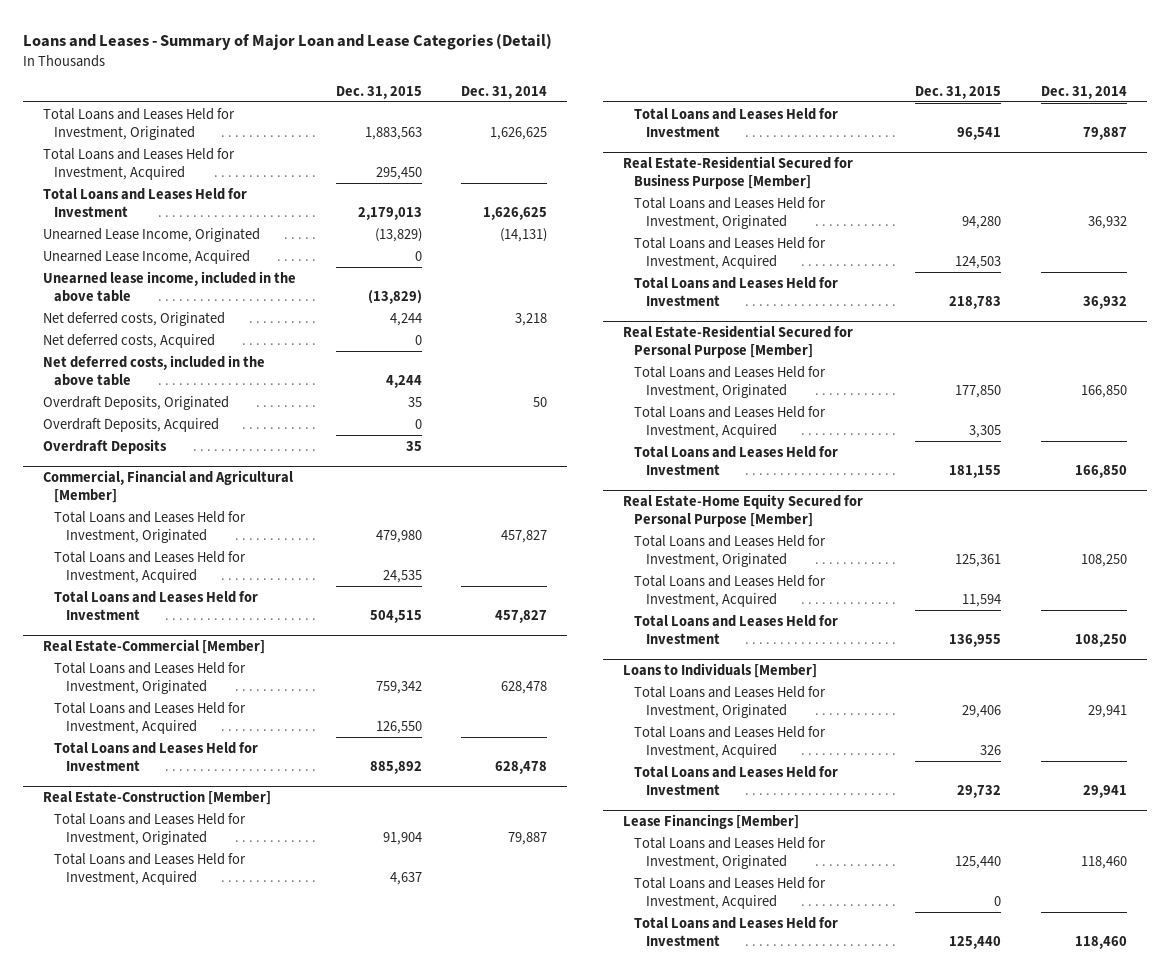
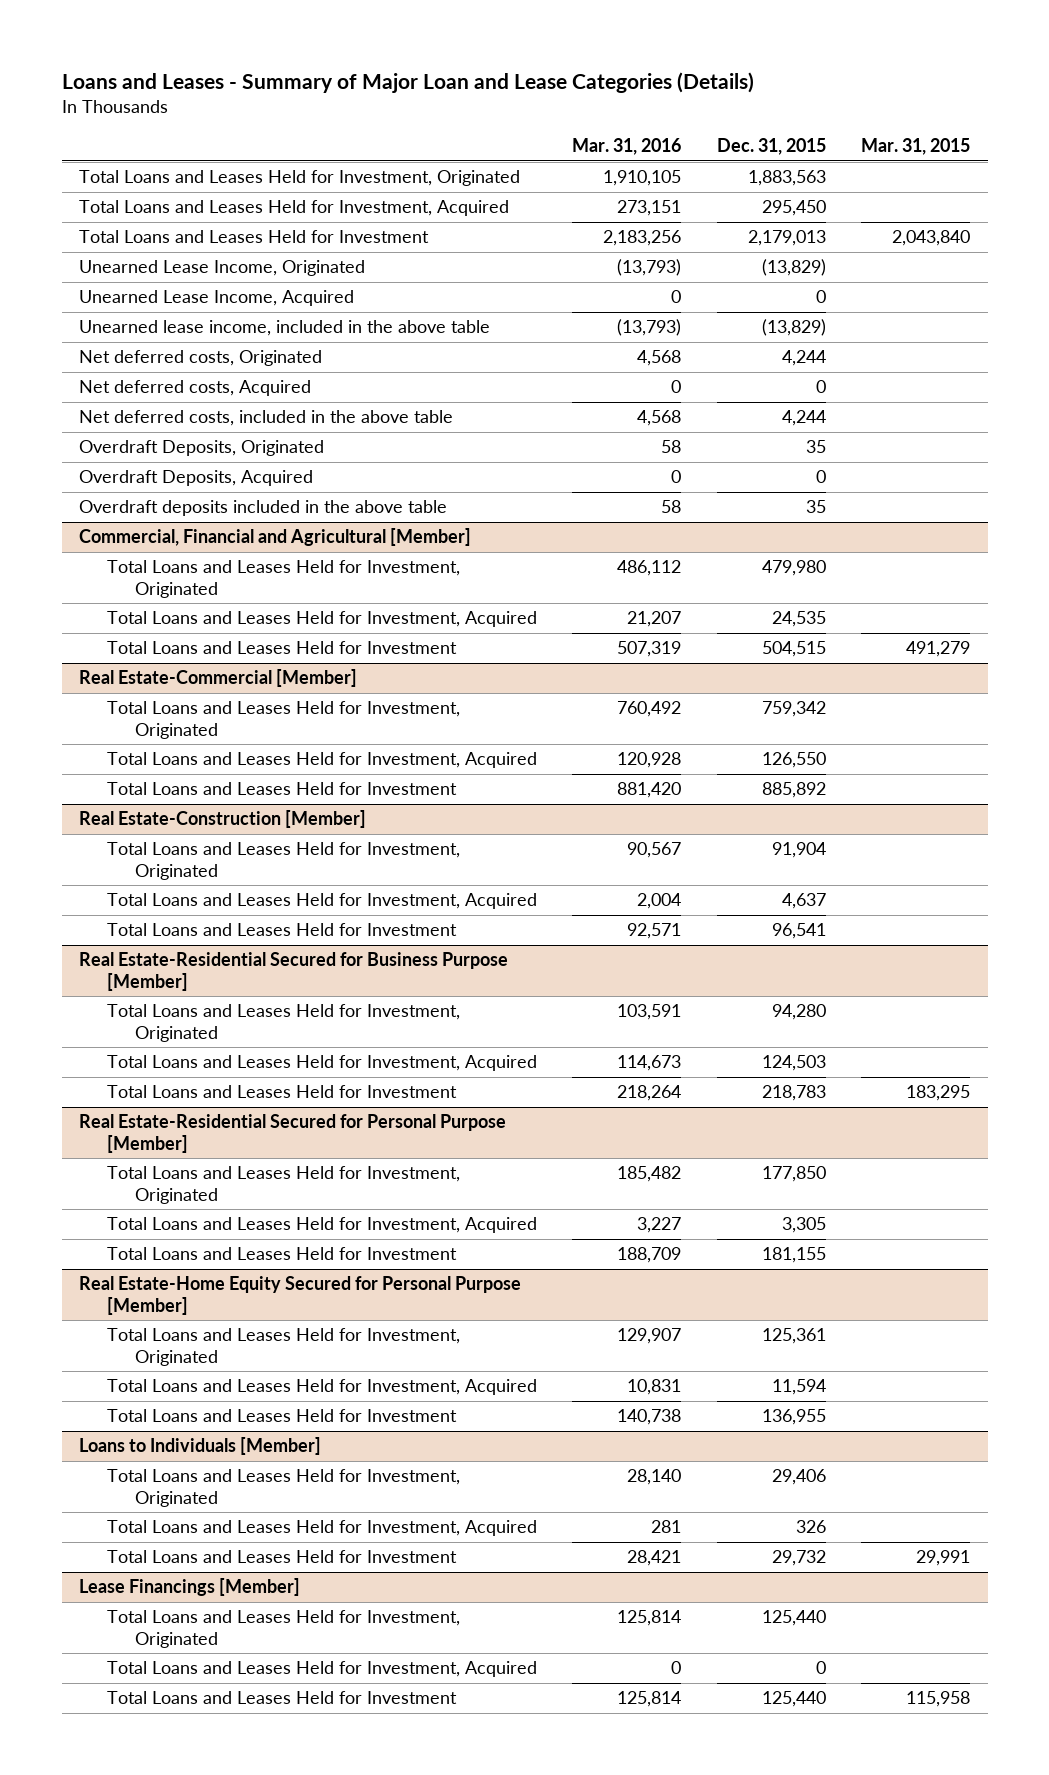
[23,32,553,50] Loans and Leases - Summary of Major Loan and Lease Categories (Detail) -> [61,72,754,94] Loans and Leases - Summary of Major Loan and Lease Categories (Details)
[461,85,548,99] Dec. 31, 2014 -> none
none -> [572,138,682,156] Mar. 31, 2016
none -> [860,138,970,156] Mar. 31, 2015
[43,438,168,454] Overdraft Deposits -> [79,500,448,517] Overdraft deposits included in the above table

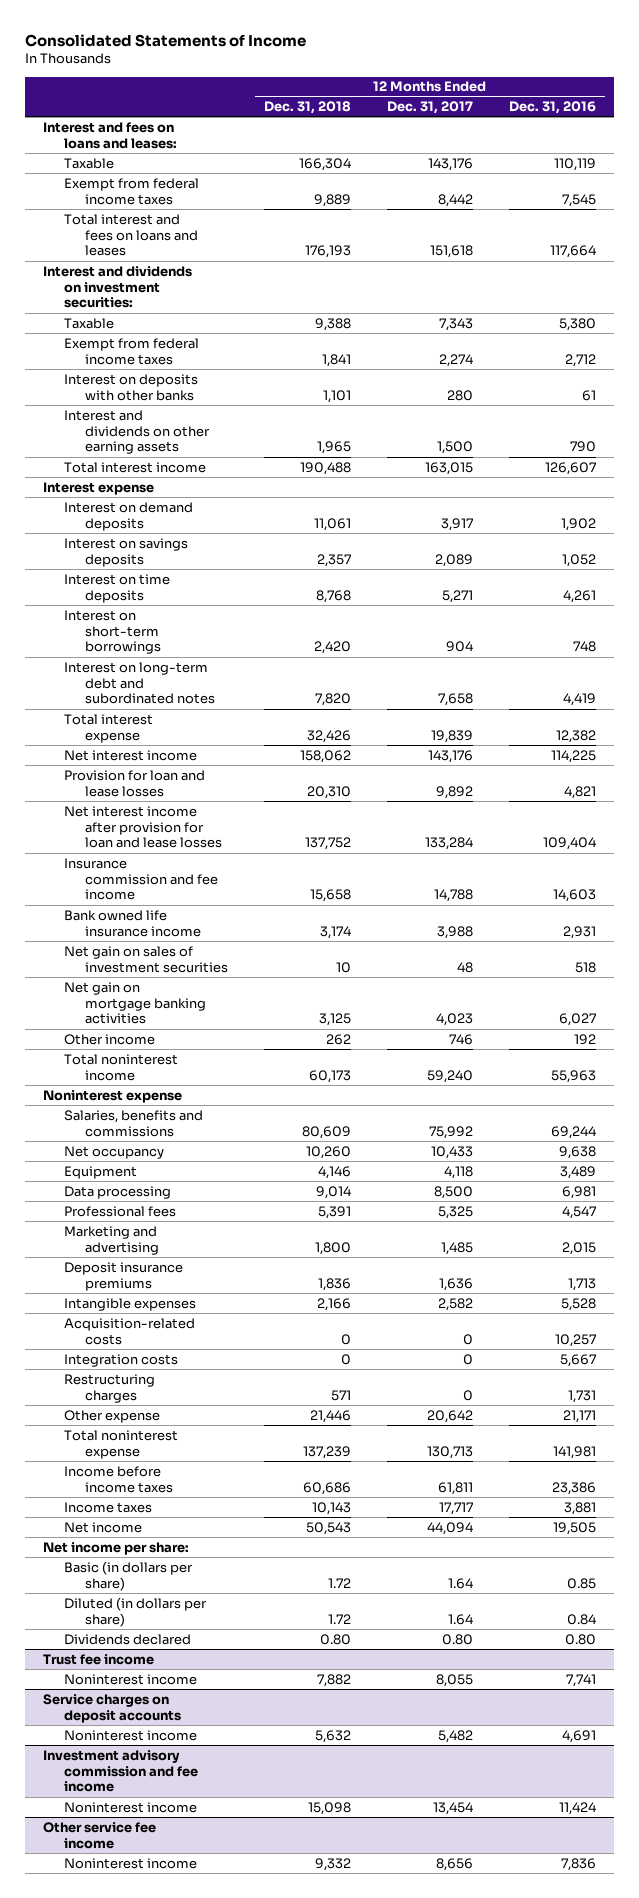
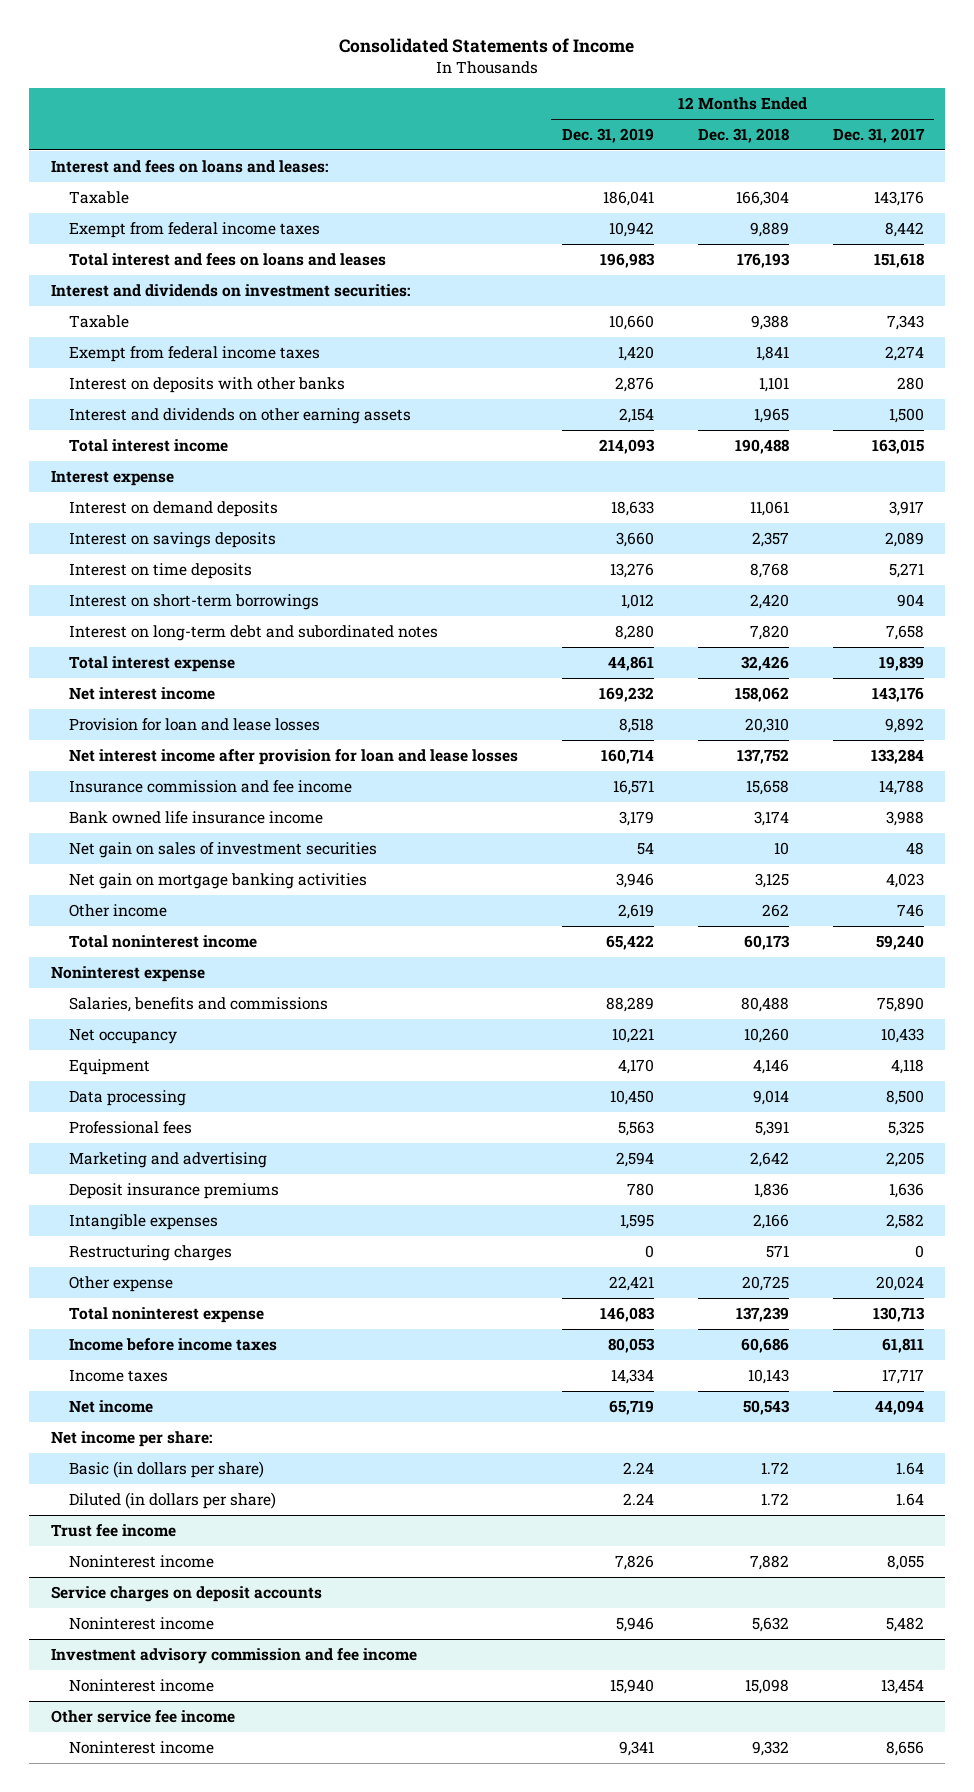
[508,101,596,115] Dec. 31, 2016 -> none
none -> [562,127,655,143] Dec. 31, 2019
[301,1125,351,1139] 80,609 -> [740,996,789,1012] 80,488
[428,1125,473,1139] 75,992 -> [876,996,924,1012] 75,890
[314,1241,351,1255] 1,800 -> [749,1151,789,1167] 2,642
[440,1241,473,1255] 1,485 -> [885,1151,924,1167] 2,205
[64,1317,196,1345] Acquisition-related costs -> none
[64,1353,179,1367] Integration costs -> none
[309,1409,351,1423] 21,446 -> [741,1275,789,1291] 20,725
[426,1409,473,1423] 20,642 -> [875,1275,924,1291] 20,024
[64,1633,192,1645] Dividends declared -> none

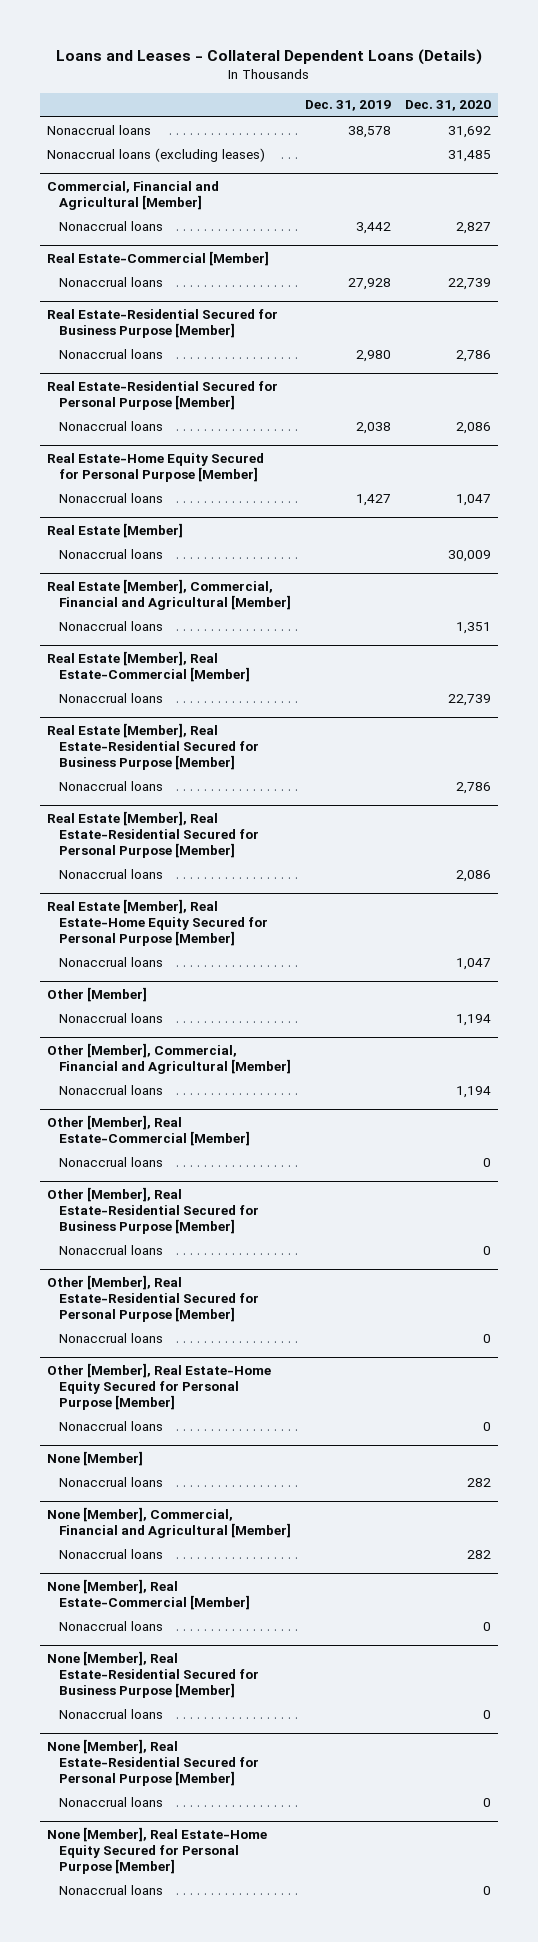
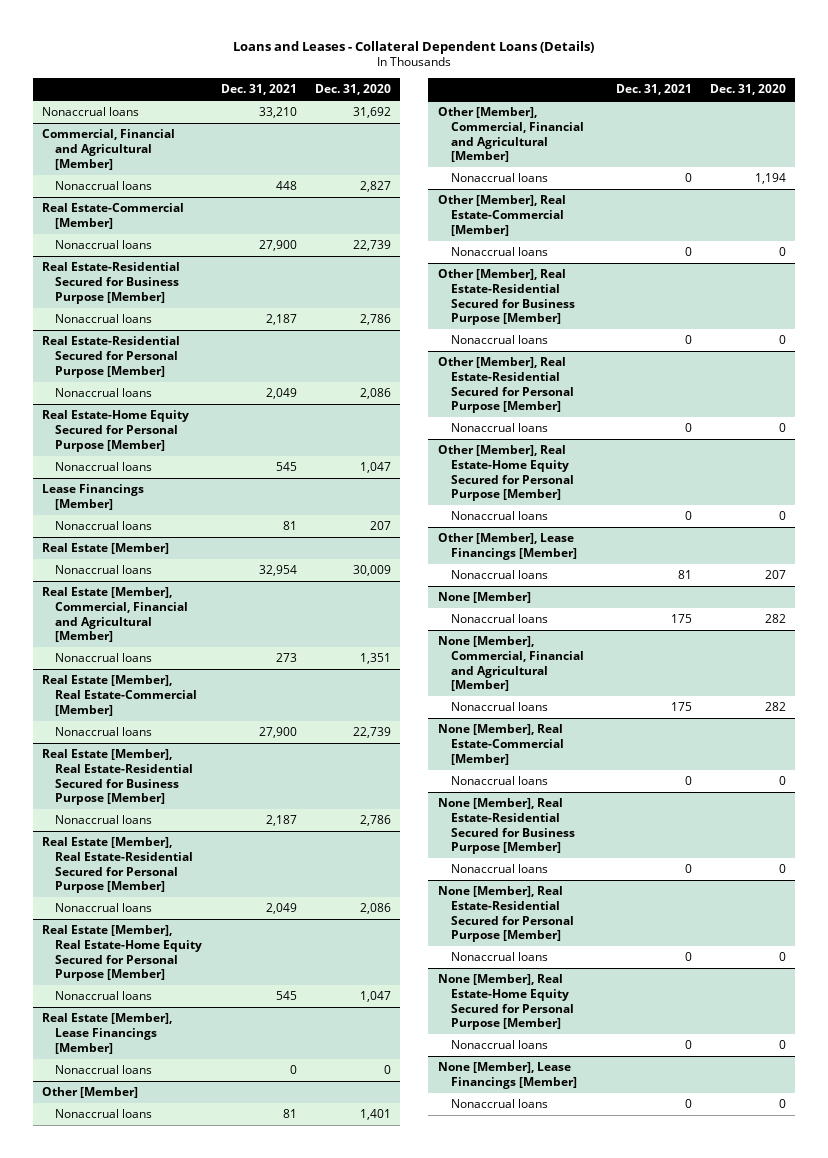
[304,100,391,112] Dec. 31, 2019 -> none
none -> [220,84,297,96] Dec. 31, 2021
[47,147,266,162] Nonaccrual loans (excluding leases) -> none
none -> [42,484,145,510] Lease Financings [Member]
none -> [55,521,153,531] Nonaccrual loans
none -> [42,1013,173,1054] Real Estate [Member], Lease Financings [Member]
none -> [55,1065,153,1075] Nonaccrual loans
[456,1013,492,1026] 1,194 -> [359,1109,391,1121] 1,401
none -> [437,533,577,560] Other [Member], Lease Financings [Member]
none -> [450,570,548,580] Nonaccrual loans
none -> [437,1062,577,1089] None [Member], Lease Financings [Member]
none -> [450,1099,548,1109] Nonaccrual loans

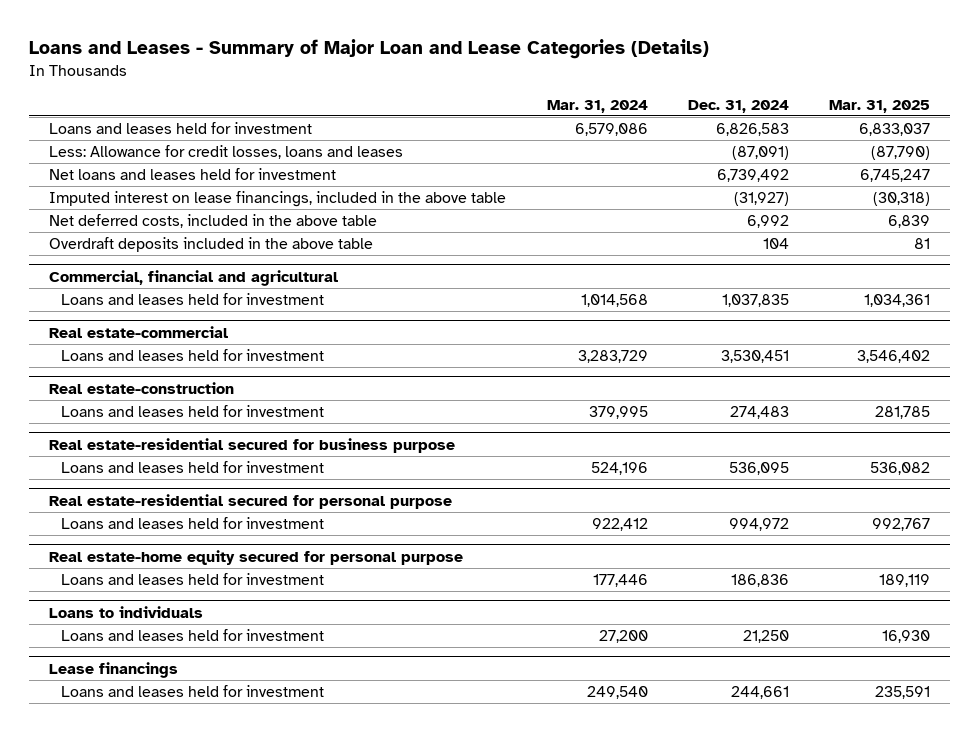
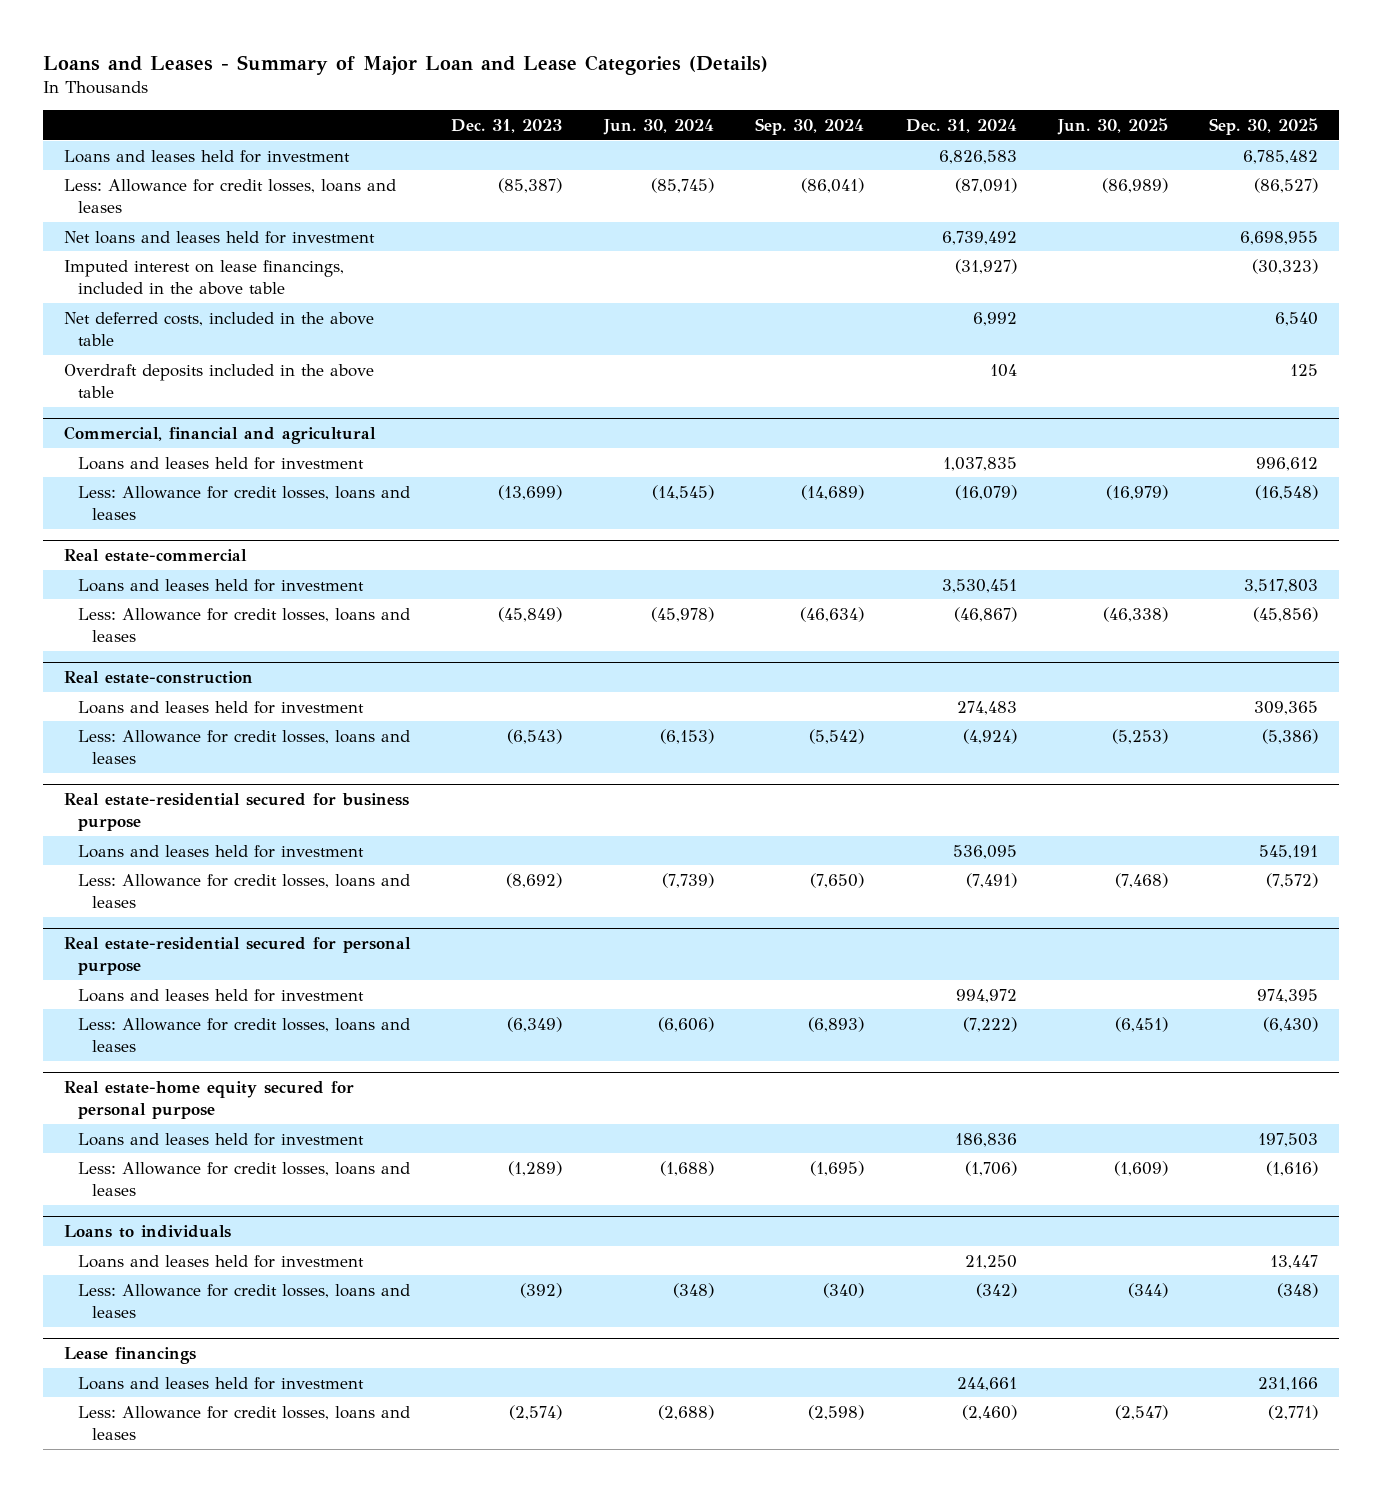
[546,99,648,113] Mar. 31, 2024 -> none
[829,99,931,113] Mar. 31, 2025 -> none
none -> [451,118,563,133] Dec. 31, 2023
none -> [602,118,714,135] Jun. 30, 2024
none -> [755,117,865,135] Sep. 30, 2024
none -> [1056,117,1168,135] Jun. 30, 2025
none -> [1209,117,1319,135] Sep. 30, 2025
none -> [77,485,410,520] Less: Allowance for credit losses, loans and leases
none -> [77,607,410,642] Less: Allowance for credit losses, loans and leases
none -> [77,729,410,764] Less: Allowance for credit losses, loans and leases
none -> [77,873,410,908] Less: Allowance for credit losses, loans and leases
none -> [77,1017,410,1052] Less: Allowance for credit losses, loans and leases
none -> [77,1161,410,1196] Less: Allowance for credit losses, loans and leases
none -> [77,1283,410,1318] Less: Allowance for credit losses, loans and leases
none -> [77,1405,410,1440] Less: Allowance for credit losses, loans and leases

